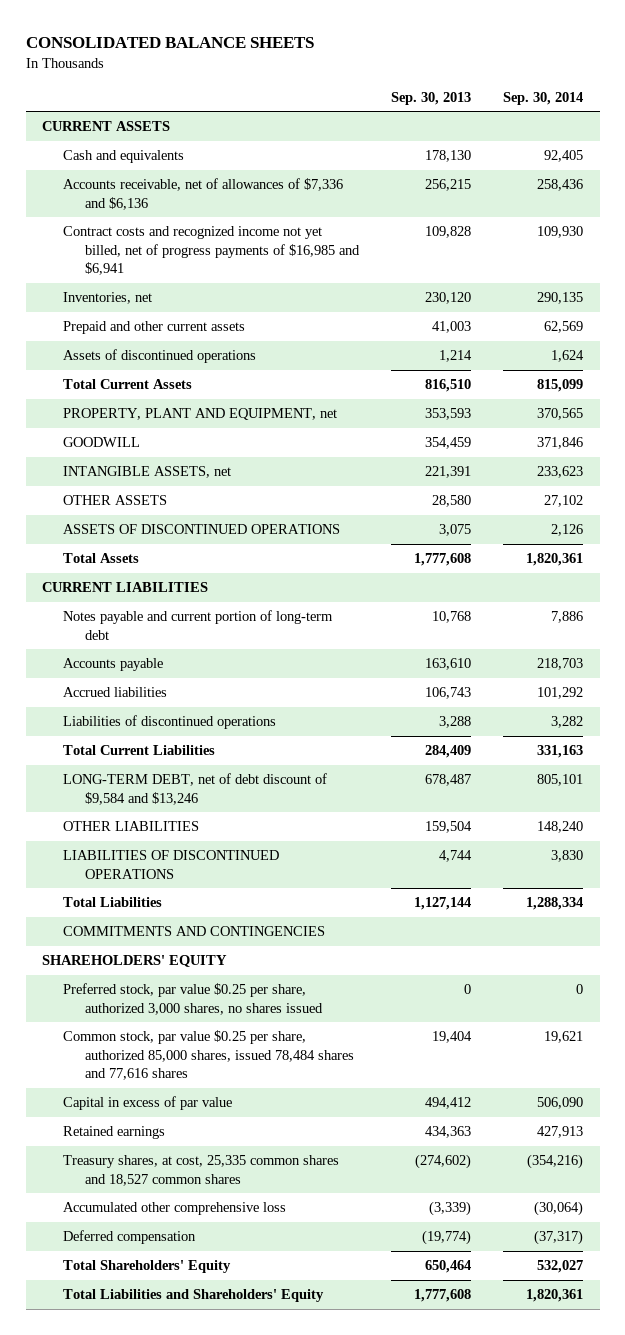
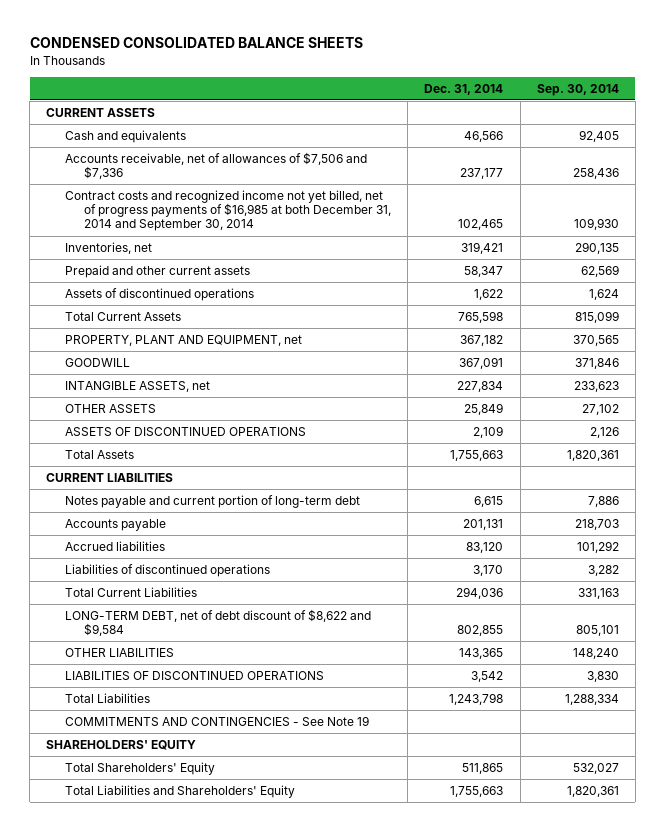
[25,37,314,49] CONSOLIDATED BALANCE SHEETS -> [29,37,363,49] CONDENSED CONSOLIDATED BALANCE SHEETS
[390,91,471,105] Sep. 30, 2013 -> none
none -> [424,83,504,95] Dec. 31, 2014
[63,178,344,210] Accounts receivable, net of allowances of $7,336 and $6,136 -> [65,151,368,180] Accounts receivable, net of allowances of $7,506 and $7,336
[63,226,360,276] Contract costs and recognized income not yet billed, net of progress payments of $16,985 and $6,941 -> [65,189,392,232] Contract costs and recognized income not yet billed, net of progress payments of $16,985 at both December 31, 2014 and September 30, 2014
[63,773,328,805] LONG-TERM DEBT, net of debt discount of $9,584 and $13,246 -> [65,608,372,637] LONG-TERM DEBT, net of debt discount of $8,622 and $9,584
[63,926,326,937] COMMITMENTS AND CONTINGENCIES -> [65,715,370,726] COMMITMENTS AND CONTINGENCIES - See Note 19
[63,983,323,1015] Preferred stock, par value $0.25 per share, authorized 3,000 shares, no shares issued -> none
[63,1030,354,1081] Common stock, par value $0.25 per share, authorized 85,000 shares, issued 78,484 shares and 77,616 shares -> none
[63,1096,233,1111] Capital in excess of par value -> none
[63,1126,166,1140] Retained earnings -> none
[63,1155,340,1186] Treasury shares, at cost, 25,335 common shares and 18,527 common shares -> none
[63,1202,287,1216] Accumulated other comprehensive loss -> none
[63,1230,197,1245] Deferred compensation -> none

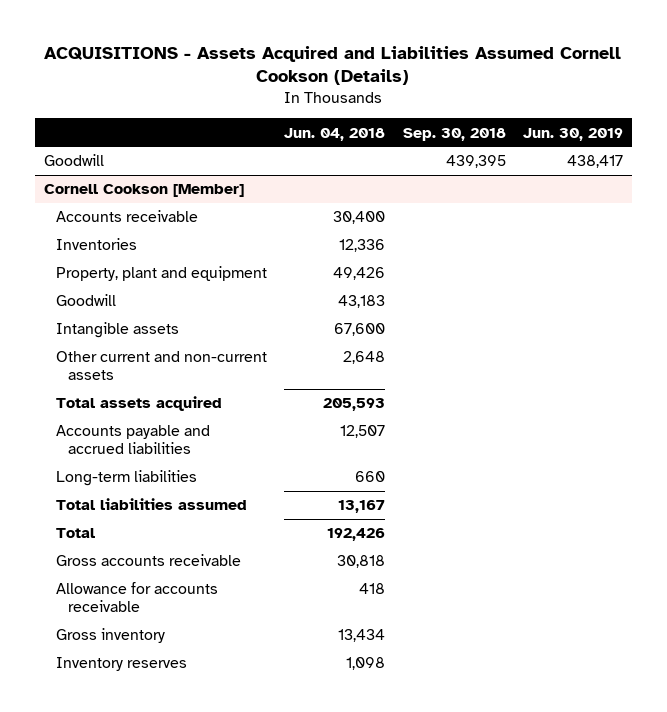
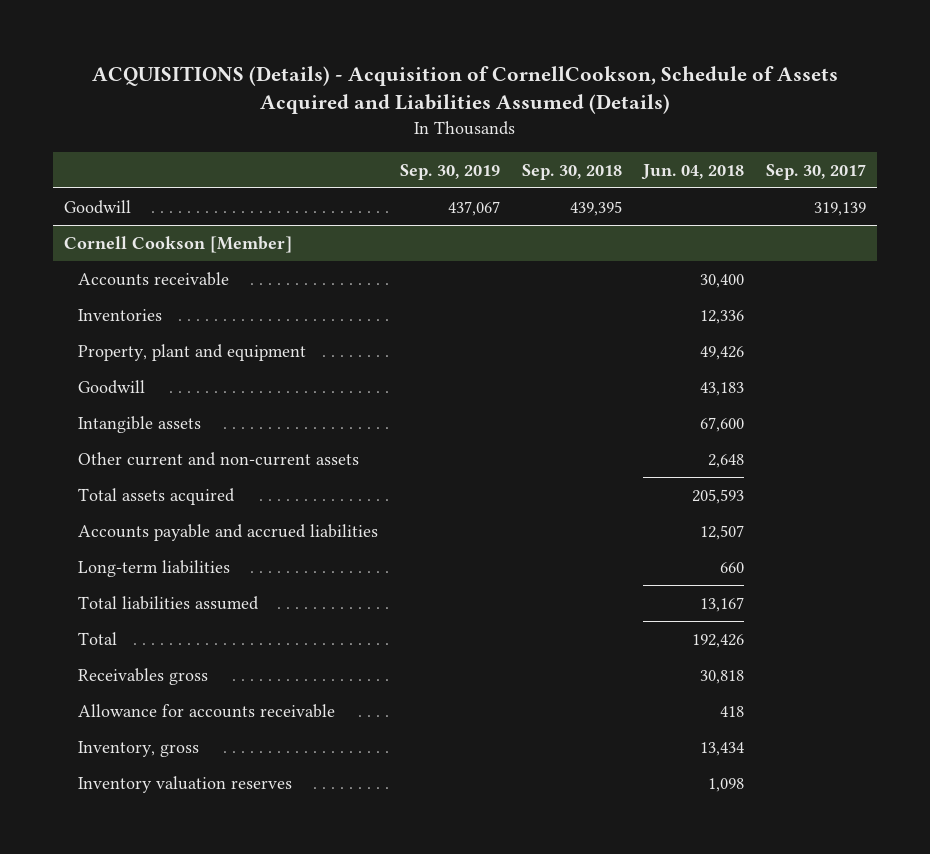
[44,45,622,86] ACQUISITIONS - Assets Acquired and Liabilities Assumed Cornell Cookson (Details) -> [91,66,838,115] ACQUISITIONS (Details) - Acquisition of CornellCookson, Schedule of Assets Acquired and Liabilities Assumed (Details)
[523,127,624,141] Jun. 30, 2019 -> none
none -> [400,163,501,180] Sep. 30, 2019
none -> [766,163,867,180] Sep. 30, 2017
[55,554,241,567] Gross accounts receivable -> [78,667,209,685] Receivables gross
[55,628,165,644] Gross inventory -> [78,740,200,757] Inventory, gross
[55,657,187,672] Inventory reserves -> [78,775,293,793] Inventory valuation reserves

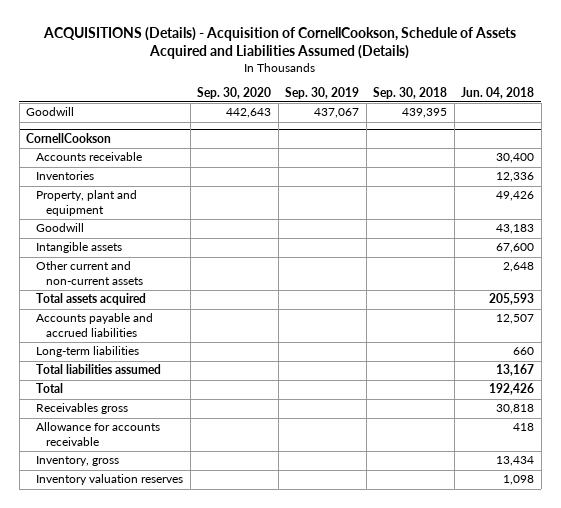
[766,163,867,180] Sep. 30, 2017 -> none
none -> [197,86,272,99] Sep. 30, 2020
[63,235,292,253] Cornell Cookson [Member] -> [26,132,112,143] CornellCookson

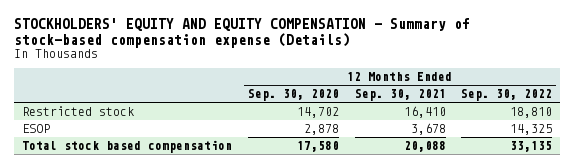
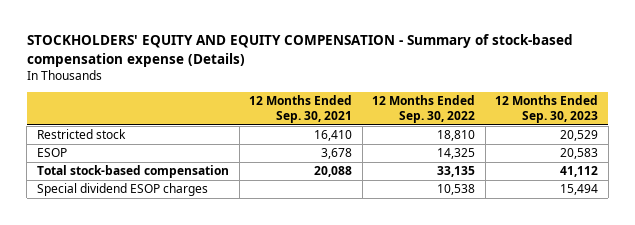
[247,89,339,102] Sep. 30, 2020 -> none
none -> [495,94,599,123] 12 Months Ended Sep. 30, 2023
[21,140,232,154] Total stock based compensation -> [36,165,229,179] Total stock-based compensation
none -> [36,183,208,197] Special dividend ESOP charges

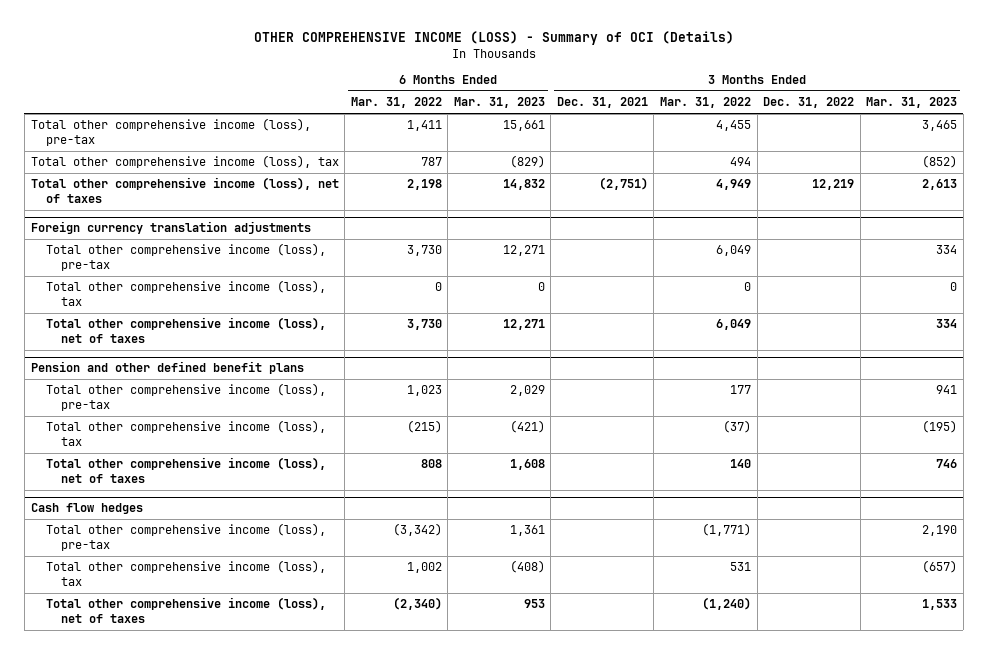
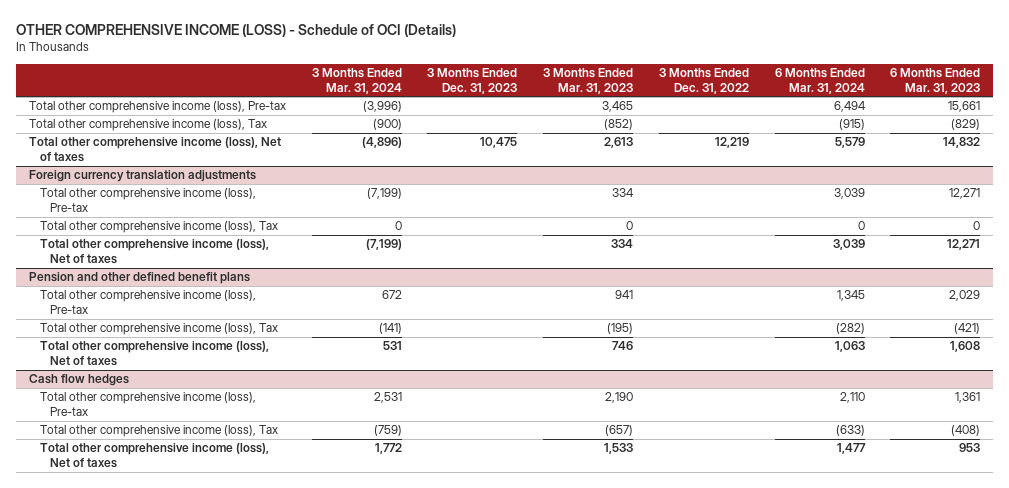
[253,31,734,46] OTHER COMPREHENSIVE INCOME (LOSS) - Summary of OCI (Details) -> [16,23,457,37] OTHER COMPREHENSIVE INCOME (LOSS) - Schedule of OCI (Details)
[350,97,442,109] Mar. 31, 2022 -> none
[556,97,648,109] Dec. 31, 2021 -> none
[659,97,751,109] Mar. 31, 2022 -> none
none -> [311,68,402,94] 3 Months Ended Mar. 31, 2024
none -> [427,68,518,94] 3 Months Ended Dec. 31, 2023
none -> [774,68,865,94] 6 Months Ended Mar. 31, 2024
[30,118,311,146] Total other comprehensive income (loss), pre-tax -> [28,101,286,114] Total other comprehensive income (loss), Pre-tax
[30,155,339,169] Total other comprehensive income (loss), tax -> [28,119,267,132] Total other comprehensive income (loss), Tax
[30,177,339,203] Total other comprehensive income (loss), net of taxes -> [28,137,281,163] Total other comprehensive income (loss), Net of taxes
[45,243,326,271] Total other comprehensive income (loss), pre-tax -> [39,188,256,213] Total other comprehensive income (loss), Pre-tax
[45,280,326,306] Total other comprehensive income (loss), tax -> [39,221,278,234] Total other comprehensive income (loss), Tax
[45,317,326,343] Total other comprehensive income (loss), net of taxes -> [39,239,269,265] Total other comprehensive income (loss), Net of taxes
[45,383,326,411] Total other comprehensive income (loss), pre-tax -> [39,290,256,315] Total other comprehensive income (loss), Pre-tax
[45,420,326,446] Total other comprehensive income (loss), tax -> [39,323,278,336] Total other comprehensive income (loss), Tax
[45,457,326,483] Total other comprehensive income (loss), net of taxes -> [39,341,269,367] Total other comprehensive income (loss), Net of taxes
[45,523,326,551] Total other comprehensive income (loss), pre-tax -> [39,392,256,417] Total other comprehensive income (loss), Pre-tax
[45,560,326,586] Total other comprehensive income (loss), tax -> [39,425,278,438] Total other comprehensive income (loss), Tax
[45,597,326,623] Total other comprehensive income (loss), net of taxes -> [39,443,269,469] Total other comprehensive income (loss), Net of taxes

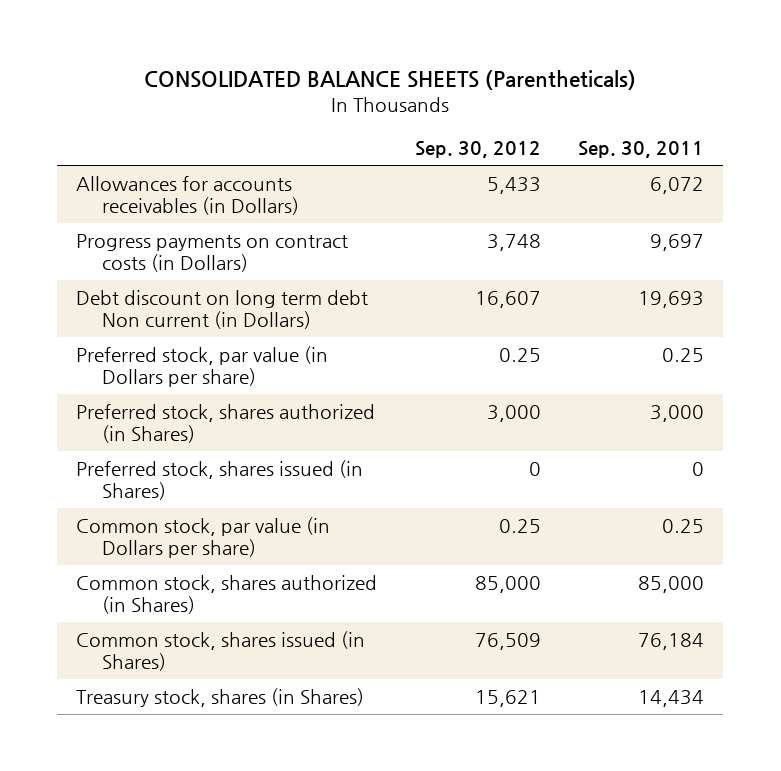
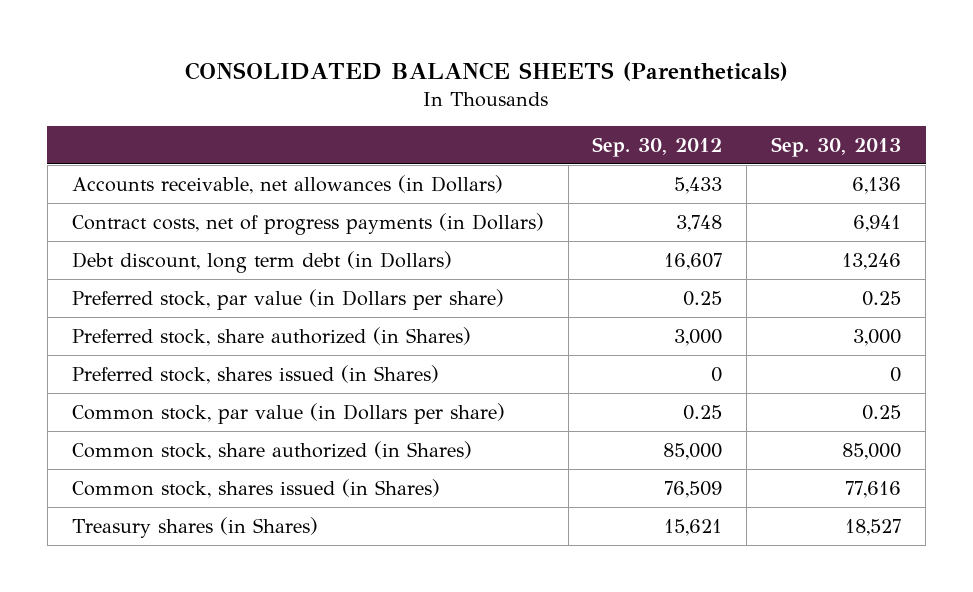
[578,140,705,158] Sep. 30, 2011 -> none
none -> [771,136,902,157] Sep. 30, 2013
[76,176,299,215] Allowances for accounts receivables (in Dollars) -> [71,174,503,194] Accounts receivable, net allowances (in Dollars)
[76,234,349,272] Progress payments on contract costs (in Dollars) -> [71,212,544,235] Contract costs, net of progress payments (in Dollars)
[76,290,369,329] Debt discount on long term debt Non current (in Dollars) -> [71,250,452,273] Debt discount, long term debt (in Dollars)
[76,404,376,443] Preferred stock, shares authorized (in Shares) -> [71,326,471,346] Preferred stock, share authorized (in Shares)
[76,575,378,614] Common stock, shares authorized (in Shares) -> [71,440,472,460] Common stock, share authorized (in Shares)
[76,688,365,708] Treasury stock, shares (in Shares) -> [71,516,318,538] Treasury shares (in Shares)

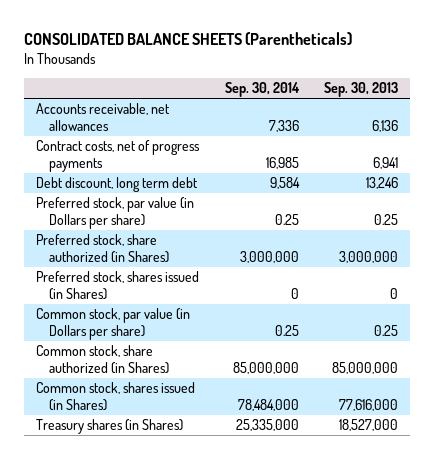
[592,136,723,157] Sep. 30, 2012 -> none
none -> [224,82,300,98] Sep. 30, 2014
[71,174,503,194] Accounts receivable, net allowances (in Dollars) -> [36,103,171,131] Accounts receivable, net allowances
[71,212,544,235] Contract costs, net of progress payments (in Dollars) -> [36,140,201,172] Contract costs, net of progress payments
[71,250,452,273] Debt discount, long term debt (in Dollars) -> [36,177,199,193] Debt discount, long term debt
[853,328,902,346] 3,000 -> [338,250,398,263] 3,000,000
[842,442,902,460] 85,000 -> [331,361,398,374] 85,000,000
[845,480,902,498] 77,616 -> [338,398,398,411] 77,616,000
[845,518,902,536] 18,527 -> [338,419,398,432] 18,527,000

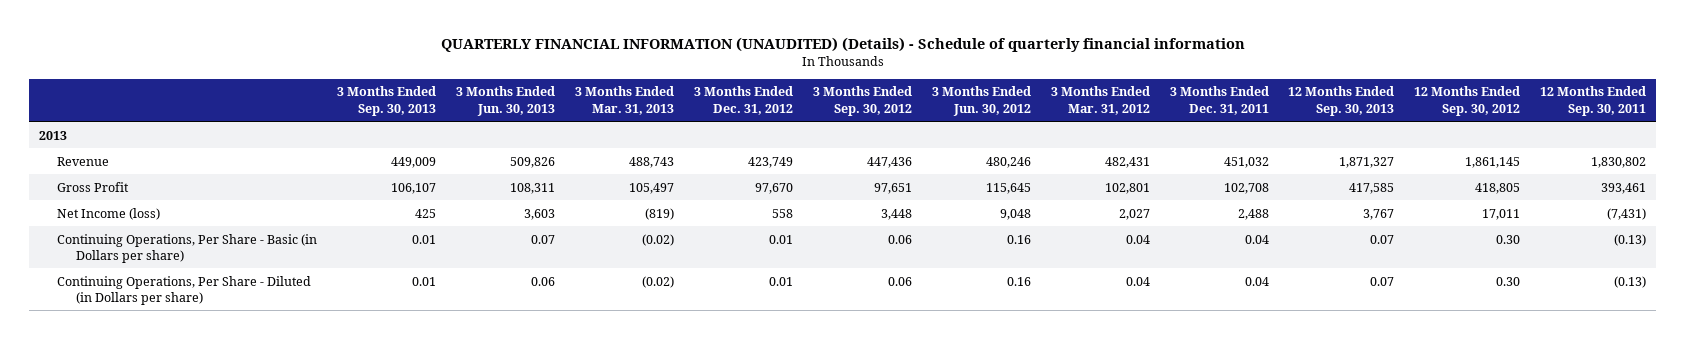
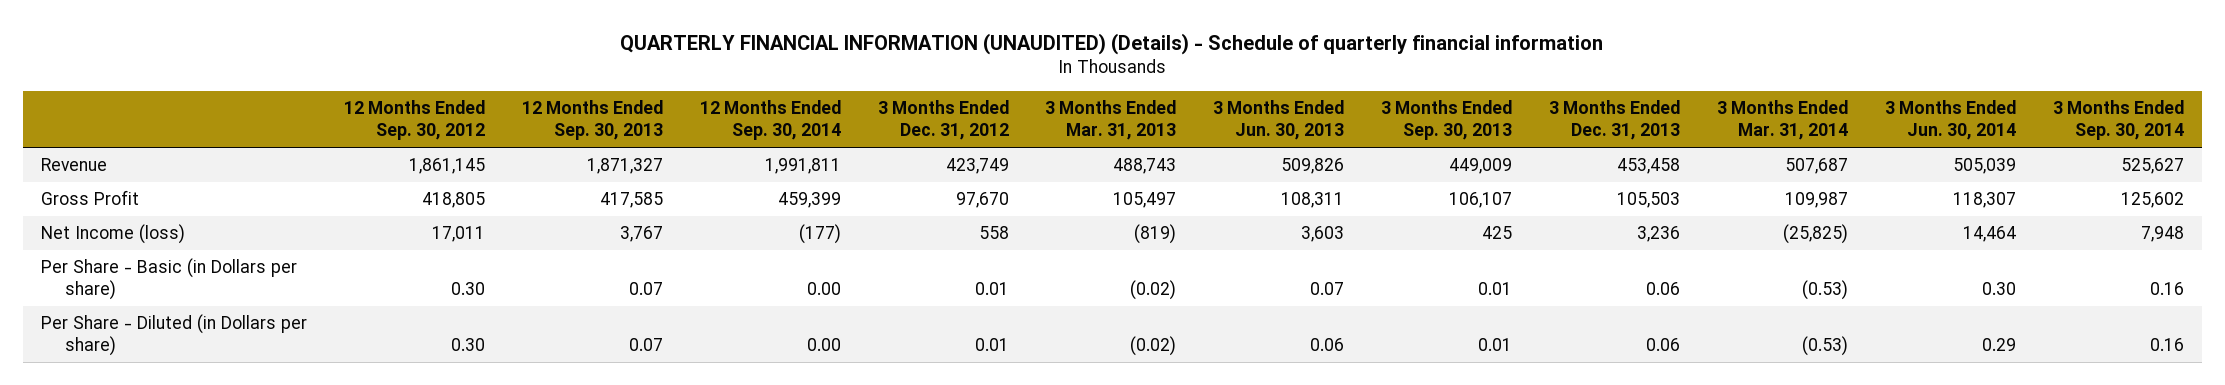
[812,86,912,116] 3 Months Ended Sep. 30, 2012 -> none
[931,86,1031,116] 3 Months Ended Jun. 30, 2012 -> none
[1050,86,1150,115] 3 Months Ended Mar. 31, 2012 -> none
[1169,86,1269,115] 3 Months Ended Dec. 31, 2011 -> none
[1540,86,1647,116] 12 Months Ended Sep. 30, 2011 -> none
none -> [699,100,841,141] 12 Months Ended Sep. 30, 2014
none -> [1549,100,1681,141] 3 Months Ended Dec. 31, 2013
none -> [1716,100,1848,141] 3 Months Ended Mar. 31, 2014
none -> [1884,100,2016,141] 3 Months Ended Jun. 30, 2014
none -> [2052,100,2184,141] 3 Months Ended Sep. 30, 2014
[39,130,68,140] 2013 -> none
[57,233,318,263] Continuing Operations, Per Share - Basic (in Dollars per share) -> [41,258,298,301] Per Share - Basic (in Dollars per share)
[57,275,312,305] Continuing Operations, Per Share - Diluted (in Dollars per share) -> [41,314,308,357] Per Share - Diluted (in Dollars per share)

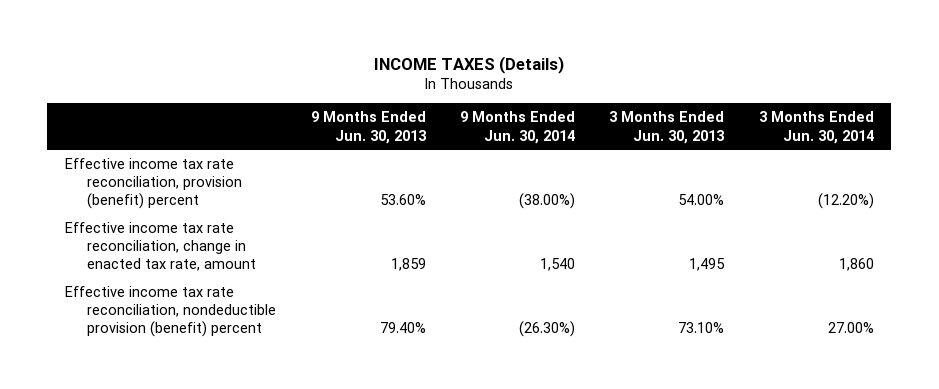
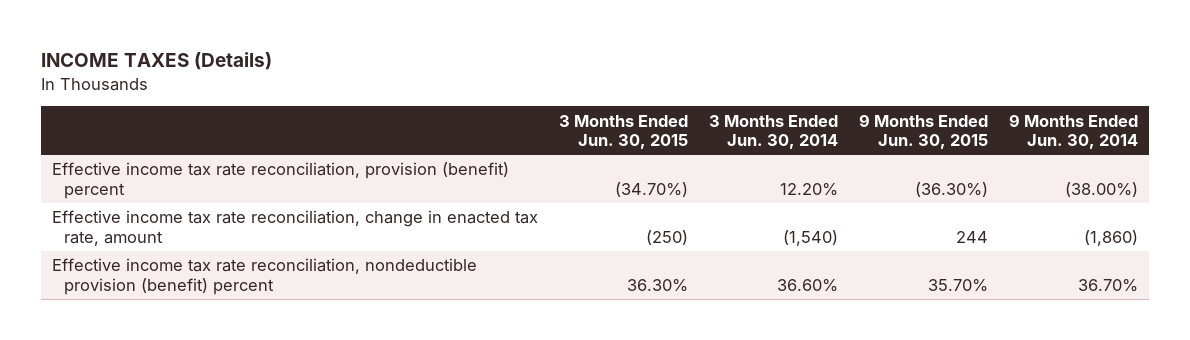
[310,111,426,144] 9 Months Ended Jun. 30, 2013 -> none
[609,111,725,144] 3 Months Ended Jun. 30, 2013 -> none
none -> [558,114,688,149] 3 Months Ended Jun. 30, 2015
none -> [859,113,989,149] 9 Months Ended Jun. 30, 2015
[817,193,874,210] (12.20%) -> [779,182,838,196] 12.20%
[540,258,576,272] 1,540 -> [1084,229,1139,246] (1,860)
[838,258,874,272] 1,860 -> [782,229,838,246] (1,540)
[519,321,576,338] (26.30%) -> [1078,278,1139,292] 36.70%
[827,322,874,334] 27.00% -> [776,278,838,292] 36.60%

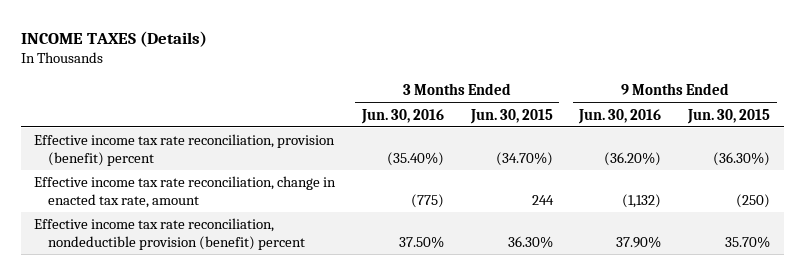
[708,114,838,149] 3 Months Ended Jun. 30, 2014 -> none
[1009,113,1139,149] 9 Months Ended Jun. 30, 2014 -> none
none -> [361,108,445,124] Jun. 30, 2016
none -> [578,108,662,124] Jun. 30, 2016
[645,229,688,245] (250) -> [531,195,554,206] 244
[956,230,989,243] 244 -> [736,194,771,209] (250)

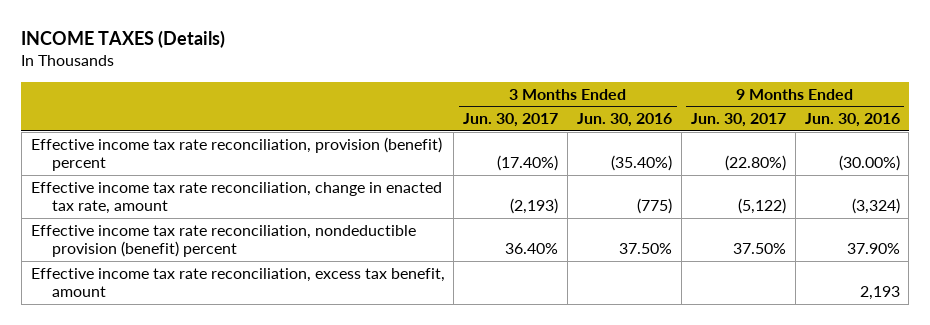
[469,108,553,124] Jun. 30, 2015 -> none
[687,108,771,124] Jun. 30, 2015 -> none
none -> [463,113,559,128] Jun. 30, 2017
none -> [690,113,786,128] Jun. 30, 2017
[604,152,662,167] (36.20%) -> [838,155,900,172] (30.00%)
[622,194,662,209] (1,132) -> [851,198,900,215] (3,324)
none -> [30,267,445,298] Effective income tax rate reconciliation, excess tax benefit, amount

